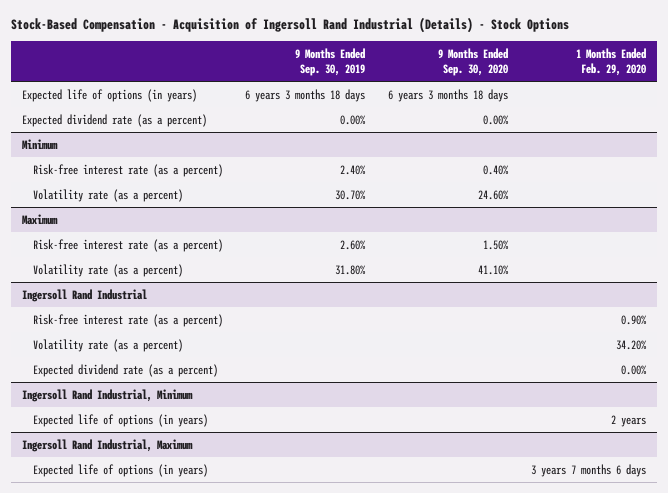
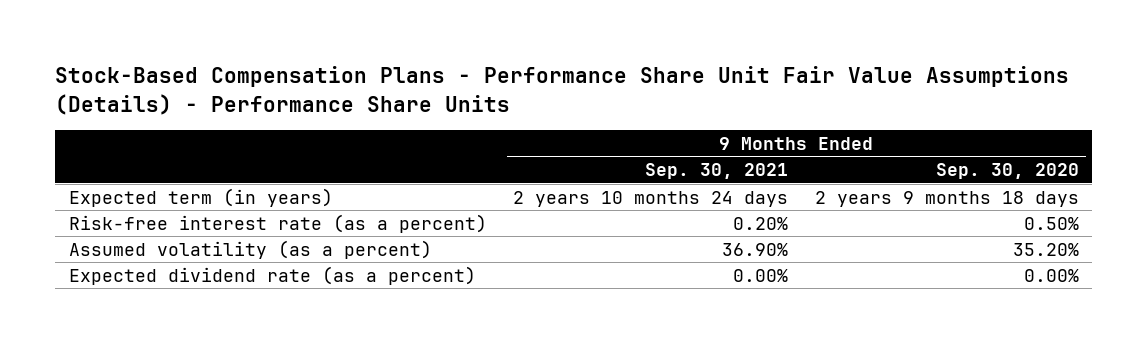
[10,17,569,34] Stock-Based Compensation - Acquisition of Ingersoll Rand Industrial (Details) - Stock Options -> [55,66,1070,115] Stock-Based Compensation Plans - Performance Share Unit Fair Value Assumptions (Details) - Performance Share Units
[295,47,366,77] 9 Months Ended Sep. 30, 2019 -> none
[575,47,646,77] 1 Months Ended Feb. 29, 2020 -> none
none -> [645,163,789,180] Sep. 30, 2021
[22,88,198,102] Expected life of options (in years) -> [68,187,333,207] Expected term (in years)
[388,88,509,102] 6 years 3 months 18 days -> [815,190,1080,207] 2 years 9 months 18 days
none -> [68,213,487,233] Risk-free interest rate (as a percent)
none -> [68,239,432,259] Assumed volatility (as a percent)
[22,138,59,150] Minimum -> none
[32,163,223,177] Risk-free interest rate (as a percent) -> none
[32,188,183,202] Volatility rate (as a percent) -> none
[22,213,59,225] Maximum -> none
[32,238,223,252] Risk-free interest rate (as a percent) -> none
[32,263,183,277] Volatility rate (as a percent) -> none
[22,288,148,302] Ingersoll Rand Industrial -> none
[32,313,223,327] Risk-free interest rate (as a percent) -> none
[32,338,183,352] Volatility rate (as a percent) -> none
[32,363,218,377] Expected dividend rate (as a percent) -> none
[22,388,194,402] Ingersoll Rand Industrial, Minimum -> none
[32,413,208,427] Expected life of options (in years) -> none
[22,438,194,452] Ingersoll Rand Industrial, Maximum -> none
[32,463,208,477] Expected life of options (in years) -> none

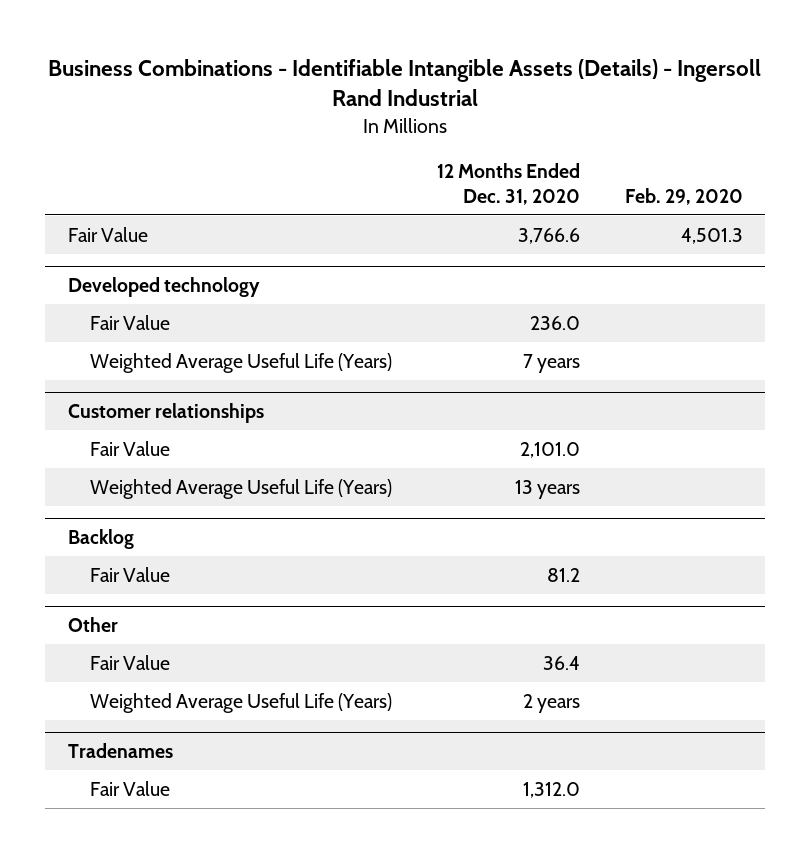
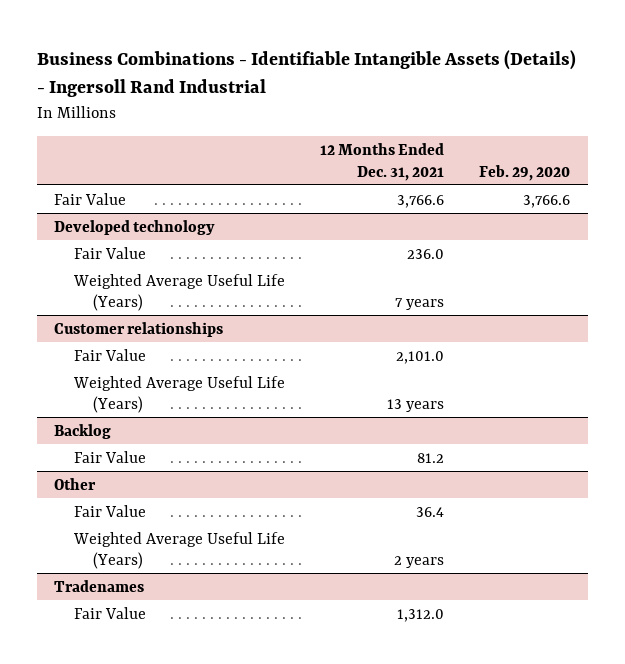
[436,163,580,205] 12 Months Ended Dec. 31, 2020 -> none
none -> [319,142,444,181] 12 Months Ended Dec. 31, 2021
[680,227,743,244] 4,501.3 -> [523,194,571,208] 3,766.6

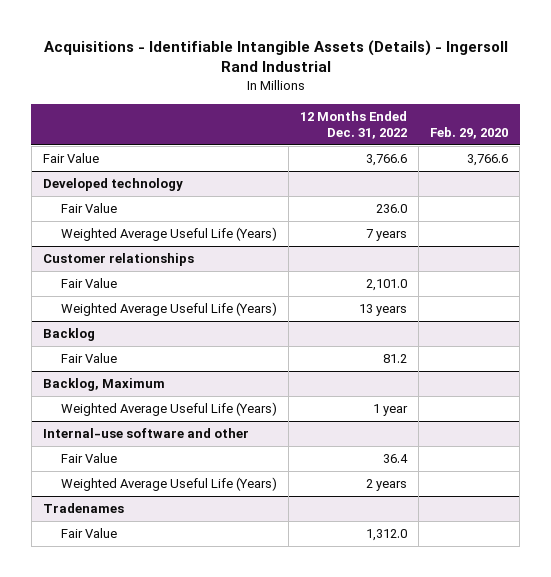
[36,50,576,98] Business Combinations - Identifiable Intangible Assets (Details) - Ingersoll Rand Industrial -> [43,39,508,73] Acquisitions - Identifiable Intangible Assets (Details) - Ingersoll Rand Industrial
[319,142,444,181] 12 Months Ended Dec. 31, 2021 -> none
none -> [300,110,408,139] 12 Months Ended Dec. 31, 2022
none -> [42,378,165,392] Backlog, Maximum
none -> [61,402,278,417] Weighted Average Useful Life (Years)
[54,477,97,490] Other -> [42,428,249,439] Internal-use software and other

